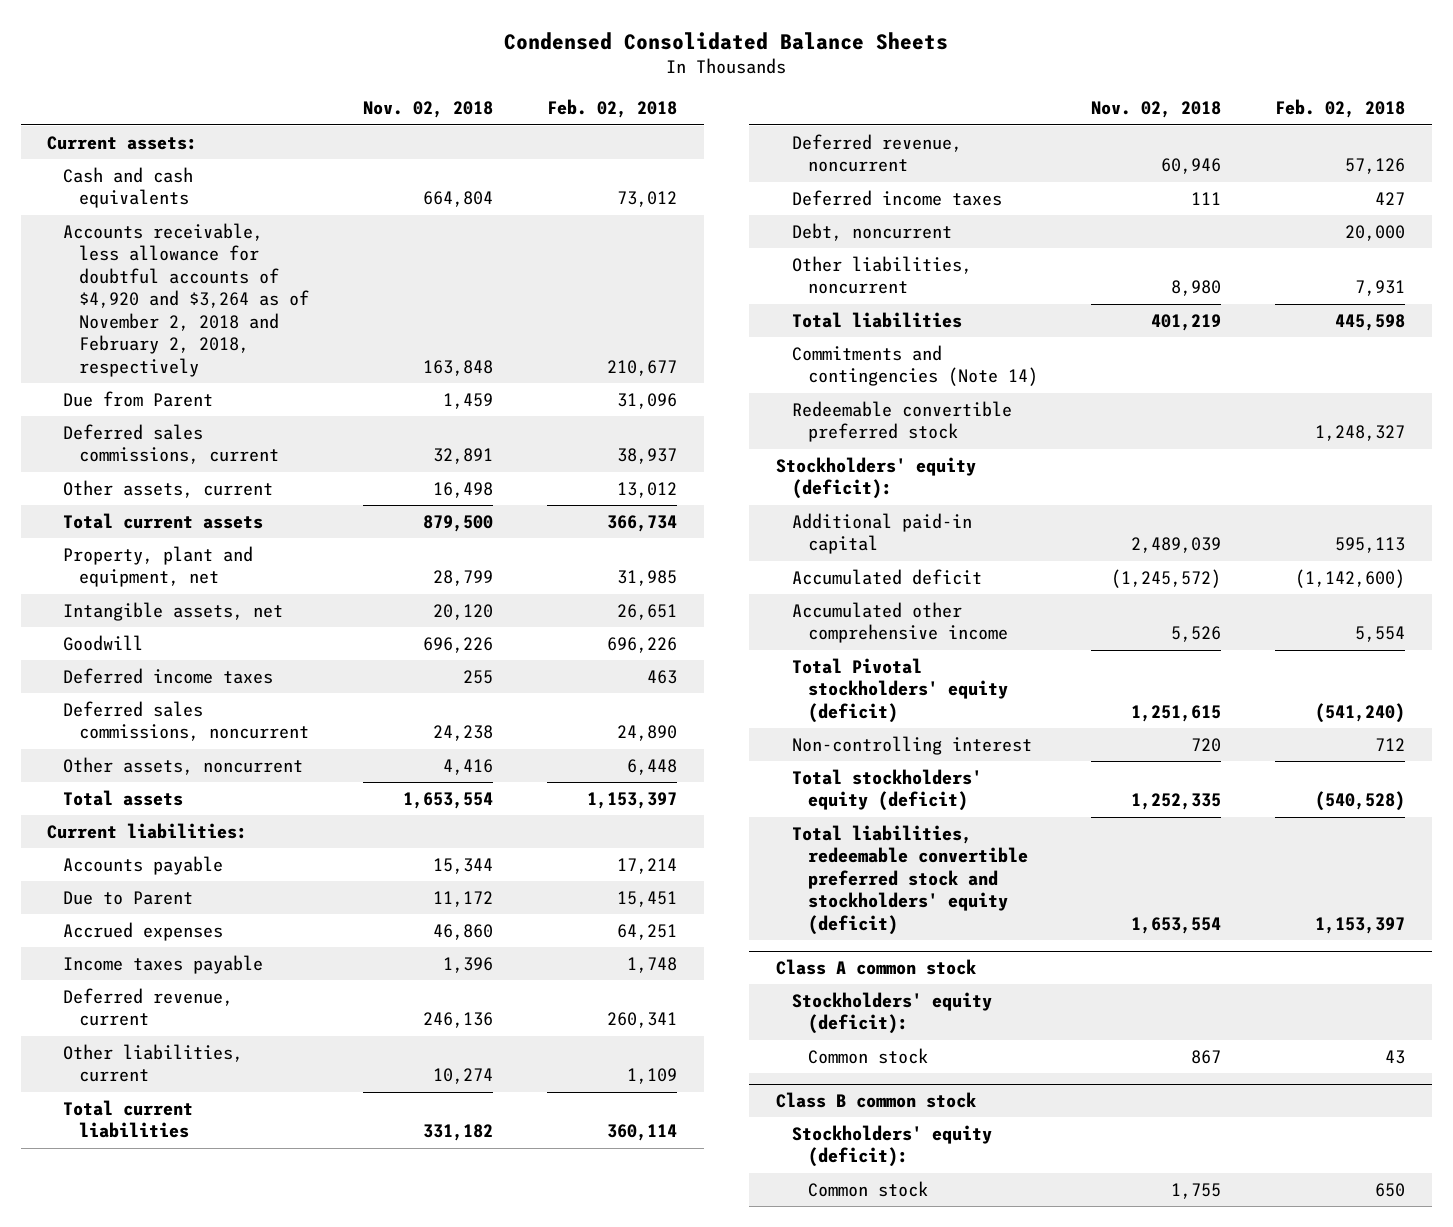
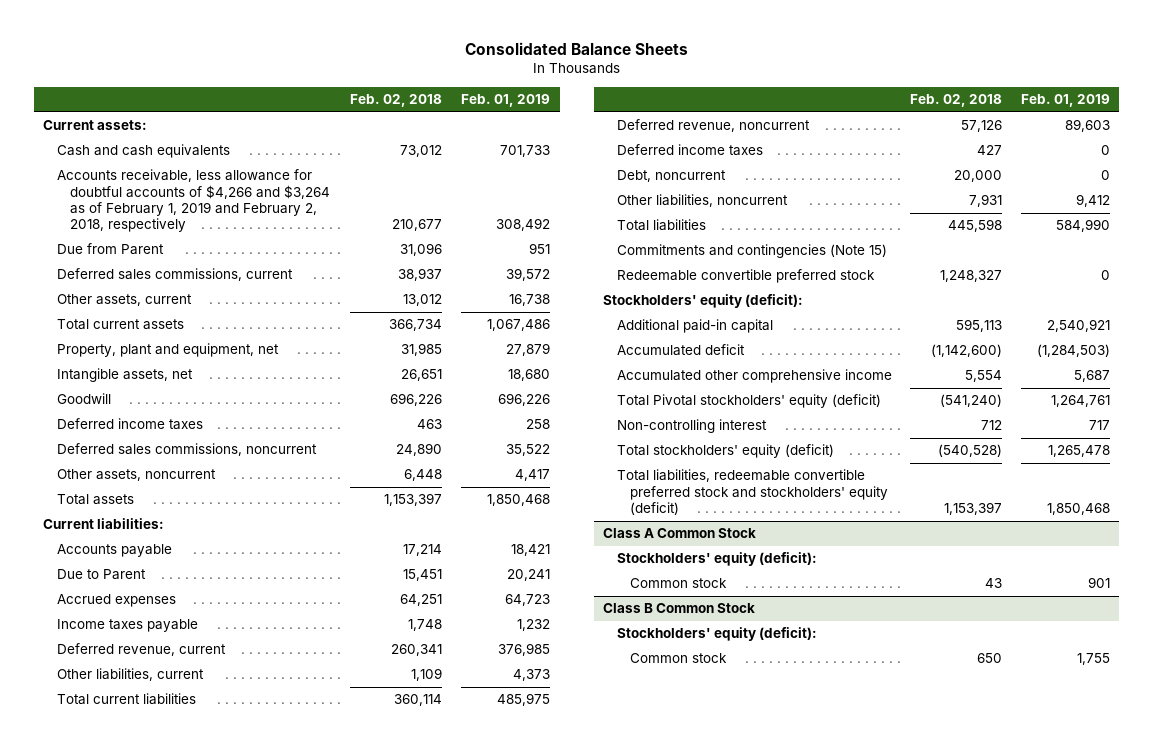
[504,31,949,50] Condensed Consolidated Balance Sheets -> [464,41,688,55] Consolidated Balance Sheets
[362,101,493,119] Nov. 02, 2018 -> none
none -> [461,94,551,108] Feb. 01, 2019
[63,222,310,377] Accounts receivable, less allowance for doubtful accounts of $4,920 and $3,264 as of November 2, 2018 and February 2, 2018, respectively -> [56,169,331,233] Accounts receivable, less allowance for doubtful accounts of $4,266 and $3,264 as of February 1, 2019 and February 2, 2018, respectively
[791,344,1038,387] Commitments and contingencies (Note 14) -> [616,244,887,259] Commitments and contingencies (Note 15)
[775,959,976,976] Class A common stock -> [602,528,756,539] Class A Common Stock
[775,1092,976,1109] Class B common stock -> [602,603,755,614] Class B Common Stock

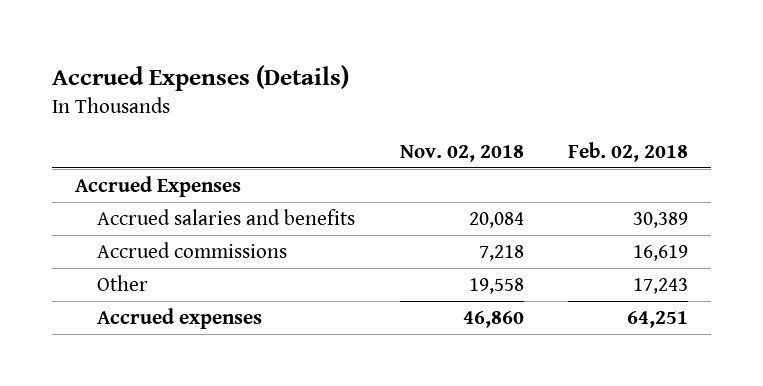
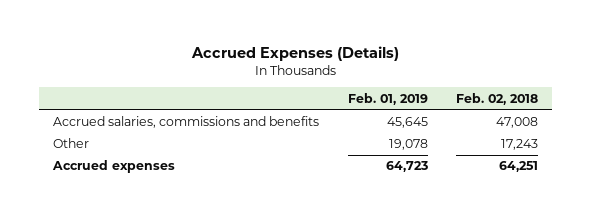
[399,144,524,162] Nov. 02, 2018 -> none
none -> [347,92,428,105] Feb. 01, 2019
[74,176,241,198] Accrued Expenses -> none
[96,242,287,259] Accrued commissions -> none
[96,209,355,226] Accrued salaries and benefits -> [53,116,320,129] Accrued salaries, commissions and benefits
[633,212,689,229] 30,389 -> [496,117,539,129] 47,008

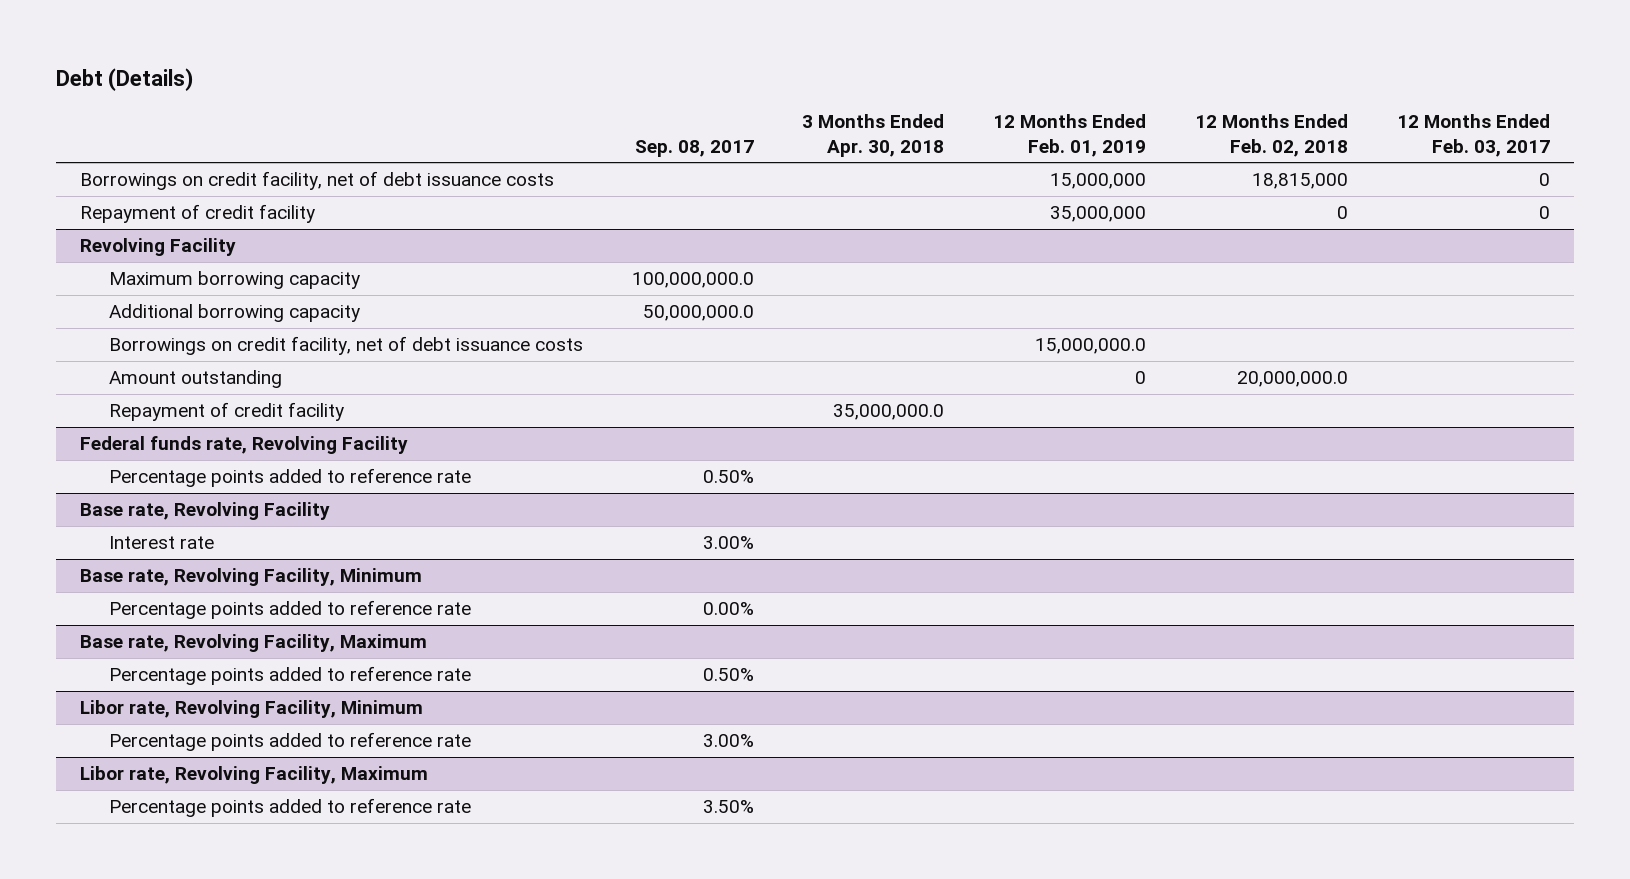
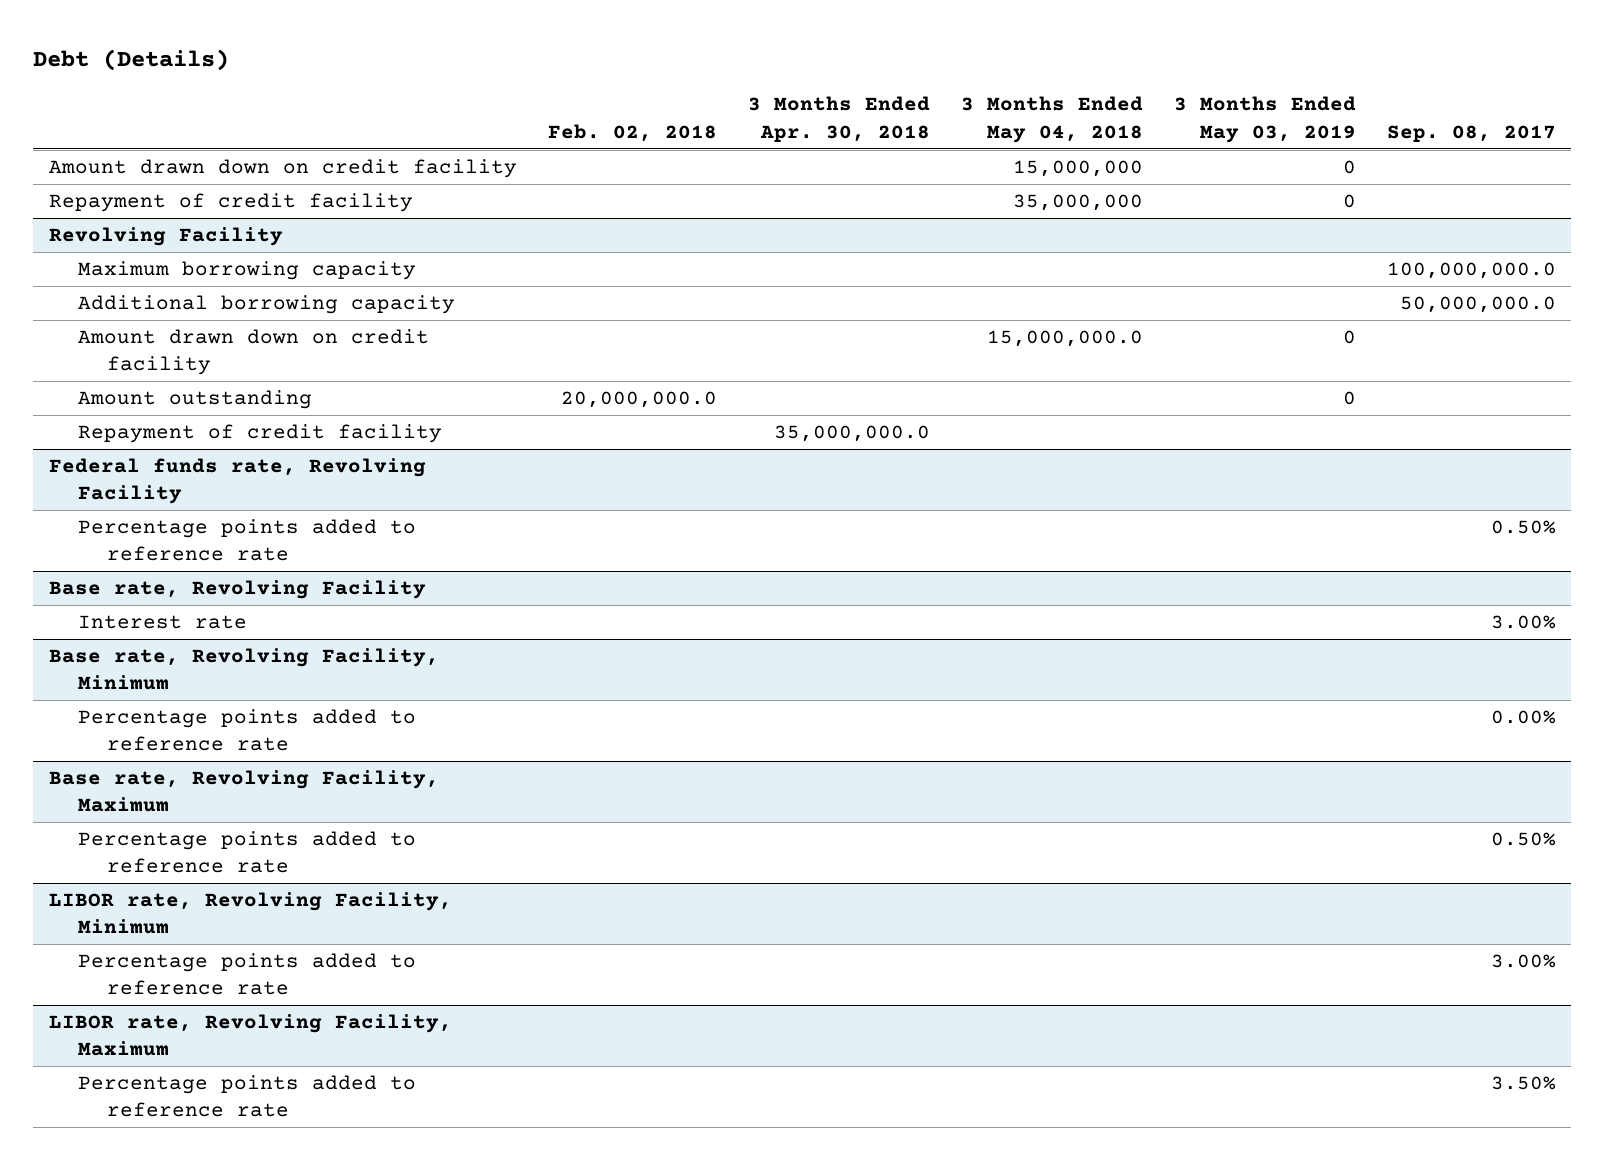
[993,114,1147,157] 12 Months Ended Feb. 01, 2019 -> none
[1194,114,1348,157] 12 Months Ended Feb. 02, 2018 -> none
[1396,114,1550,157] 12 Months Ended Feb. 03, 2017 -> none
none -> [547,123,717,142] Feb. 02, 2018
none -> [960,96,1143,143] 3 Months Ended May 04, 2018
none -> [1173,96,1356,143] 3 Months Ended May 03, 2019
[80,171,555,191] Borrowings on credit facility, net of debt issuance costs -> [48,159,517,179] Amount drawn down on credit facility
[108,336,583,356] Borrowings on credit facility, net of debt issuance costs -> [77,329,429,376] Amount drawn down on credit facility
[80,700,424,719] Libor rate, Revolving Facility, Minimum -> [48,892,452,935] LIBOR rate, Revolving Facility, Minimum
[80,766,429,785] Libor rate, Revolving Facility, Maximum -> [48,1014,452,1057] LIBOR rate, Revolving Facility, Maximum

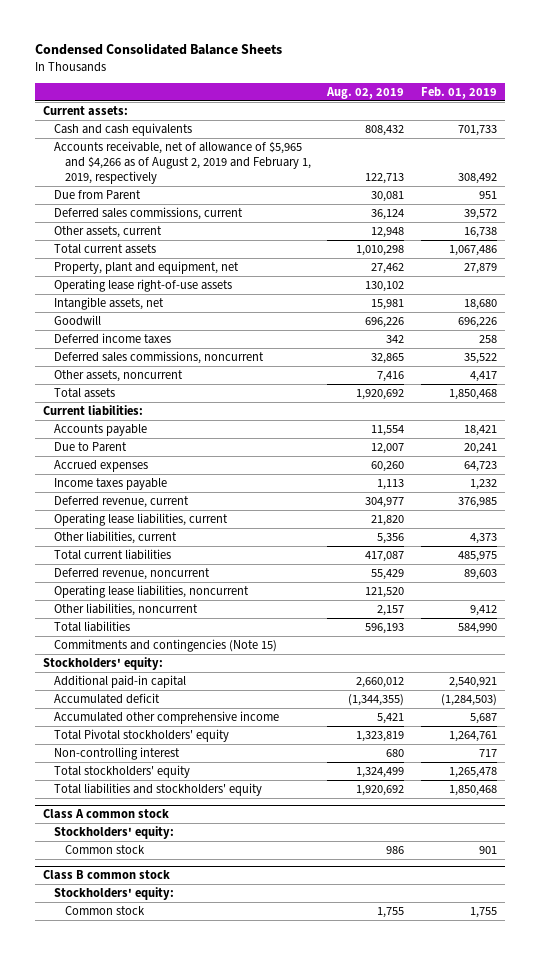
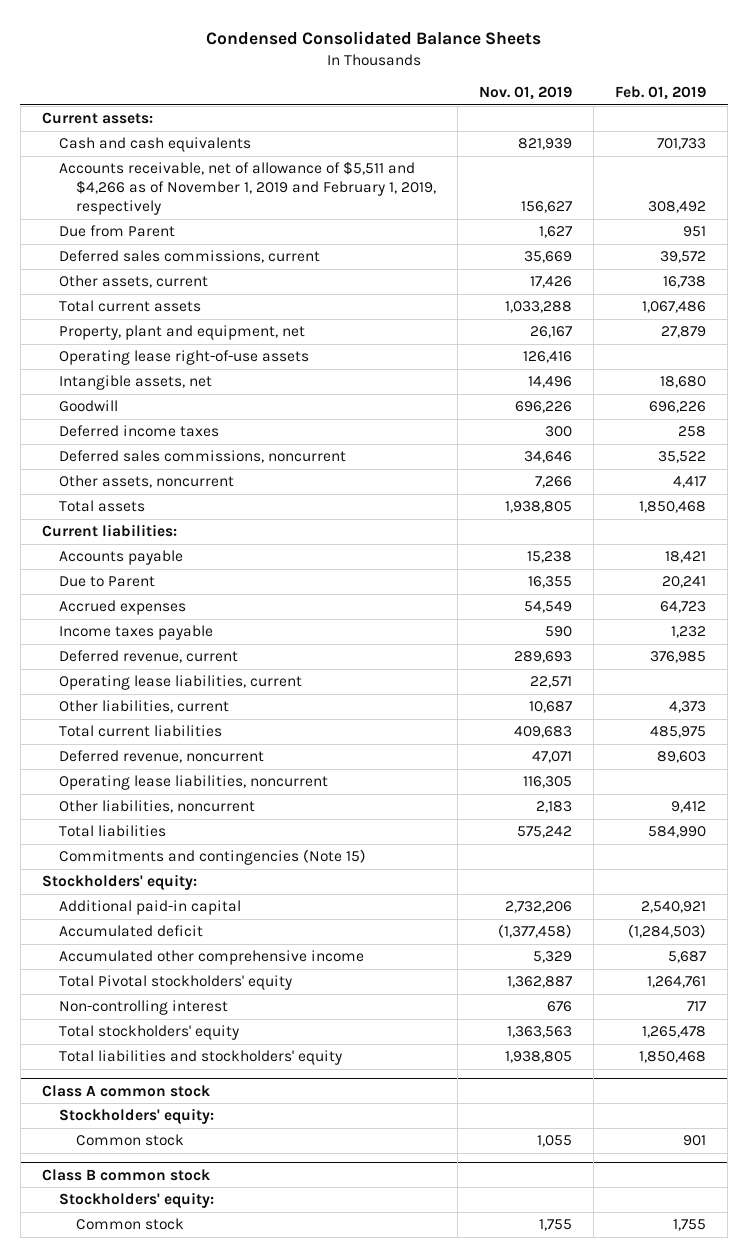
[326,87,405,100] Aug. 02, 2019 -> none
none -> [479,86,573,101] Nov. 01, 2019
[53,140,311,184] Accounts receivable, net of allowance of $5,965 and $4,266 as of August 2, 2019 and February 1, 2019, respectively -> [59,161,437,216] Accounts receivable, net of allowance of $5,511 and $4,266 as of November 1, 2019 and February 1, 2019, respectively

